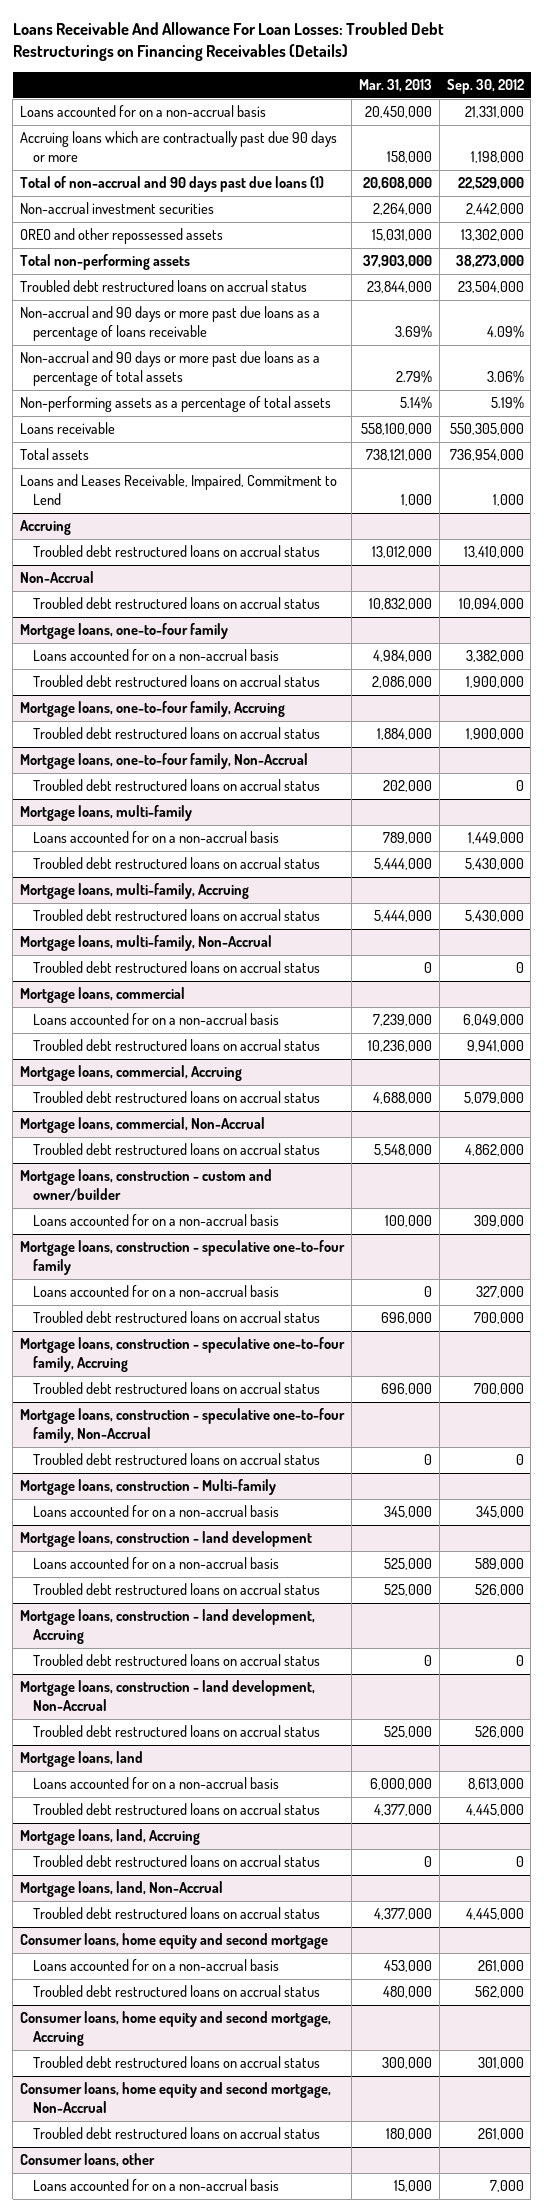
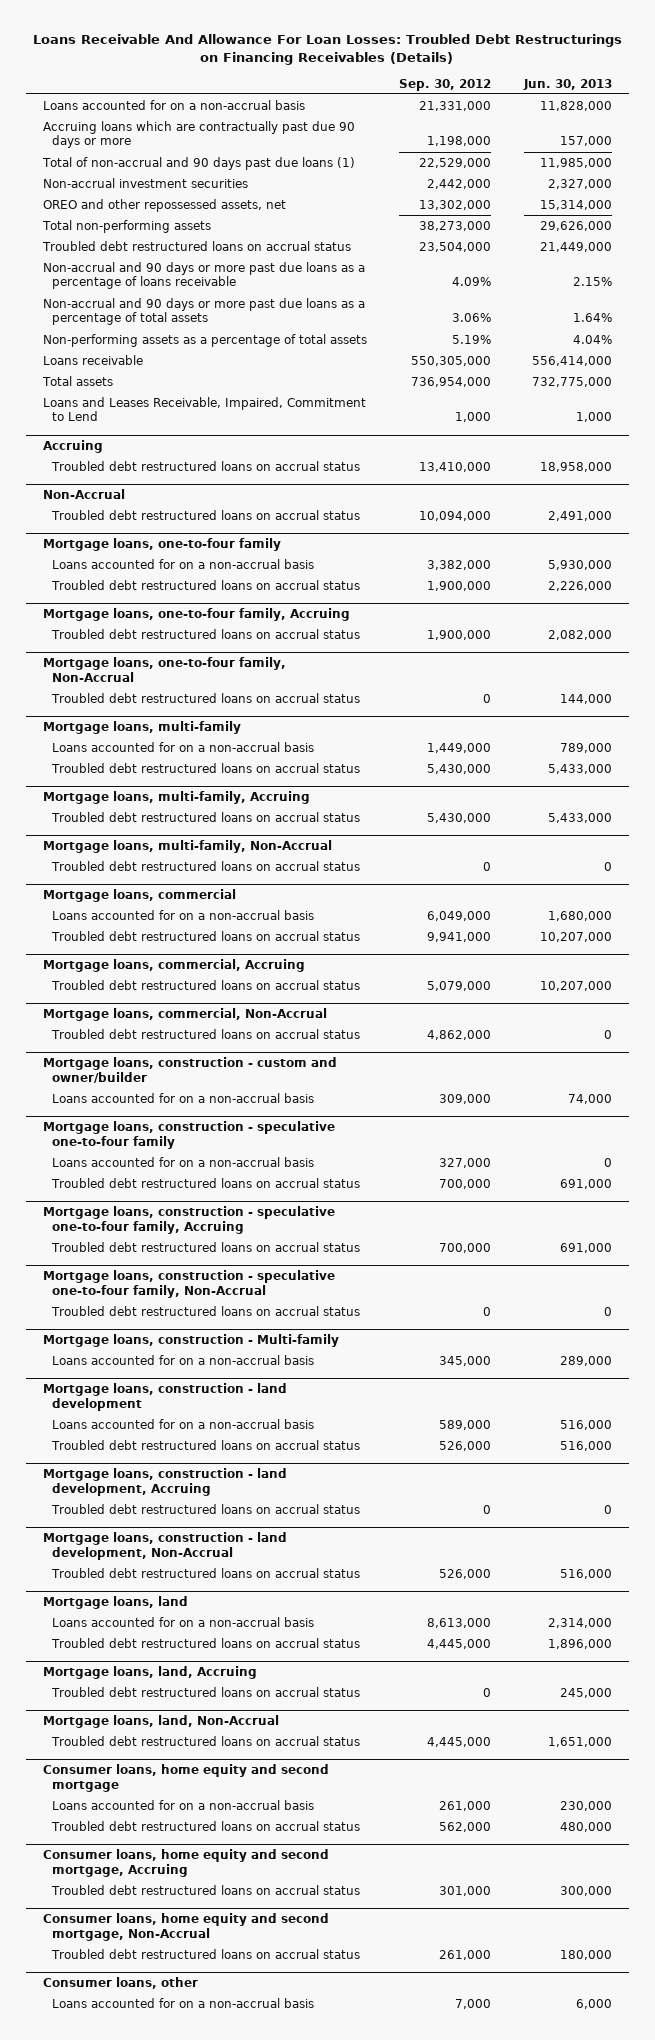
[358,78,432,92] Mar. 31, 2013 -> none
none -> [523,78,613,90] Jun. 30, 2013
[20,228,224,245] OREO and other repossessed assets -> [42,198,286,212] OREO and other repossessed assets, net

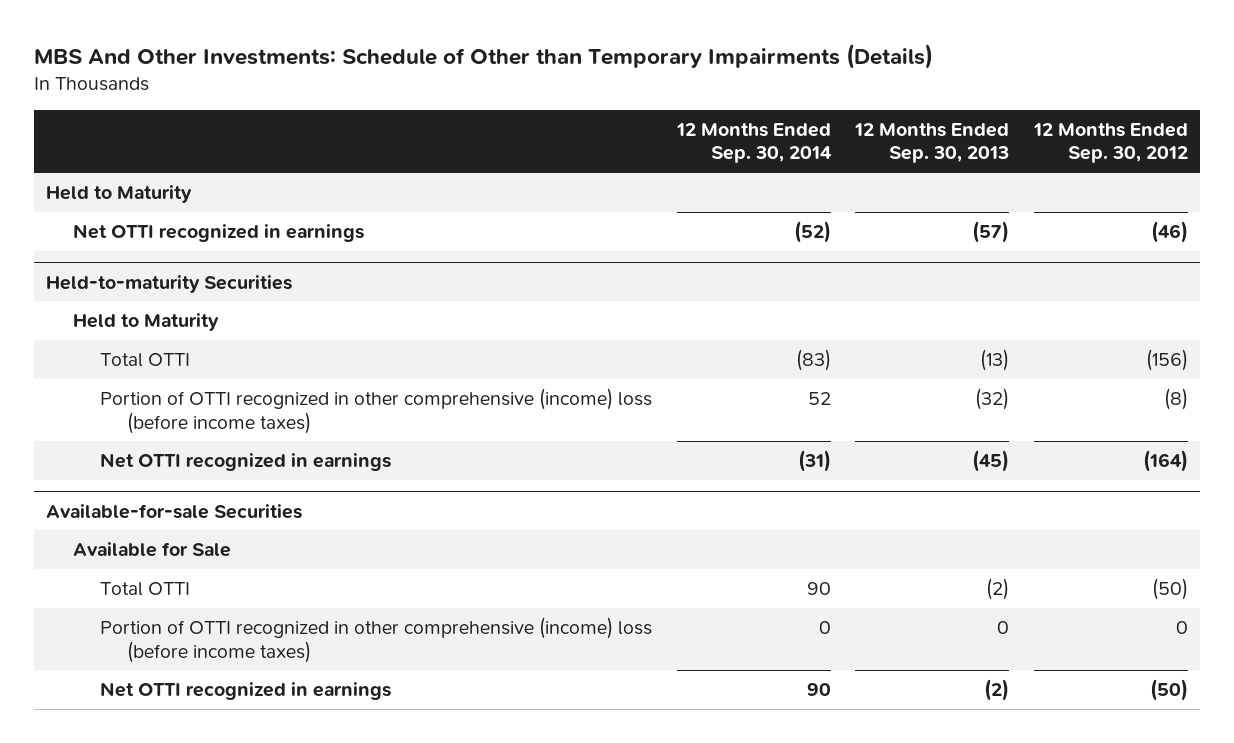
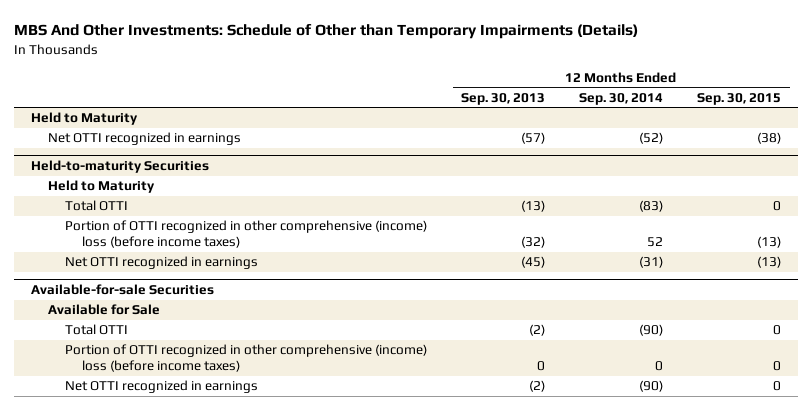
[1033,122,1189,164] 12 Months Ended Sep. 30, 2012 -> none
none -> [697,92,782,105] Sep. 30, 2015
[806,581,831,595] 90 -> [639,324,664,337] (90)
[806,682,831,696] 90 -> [639,380,664,393] (90)

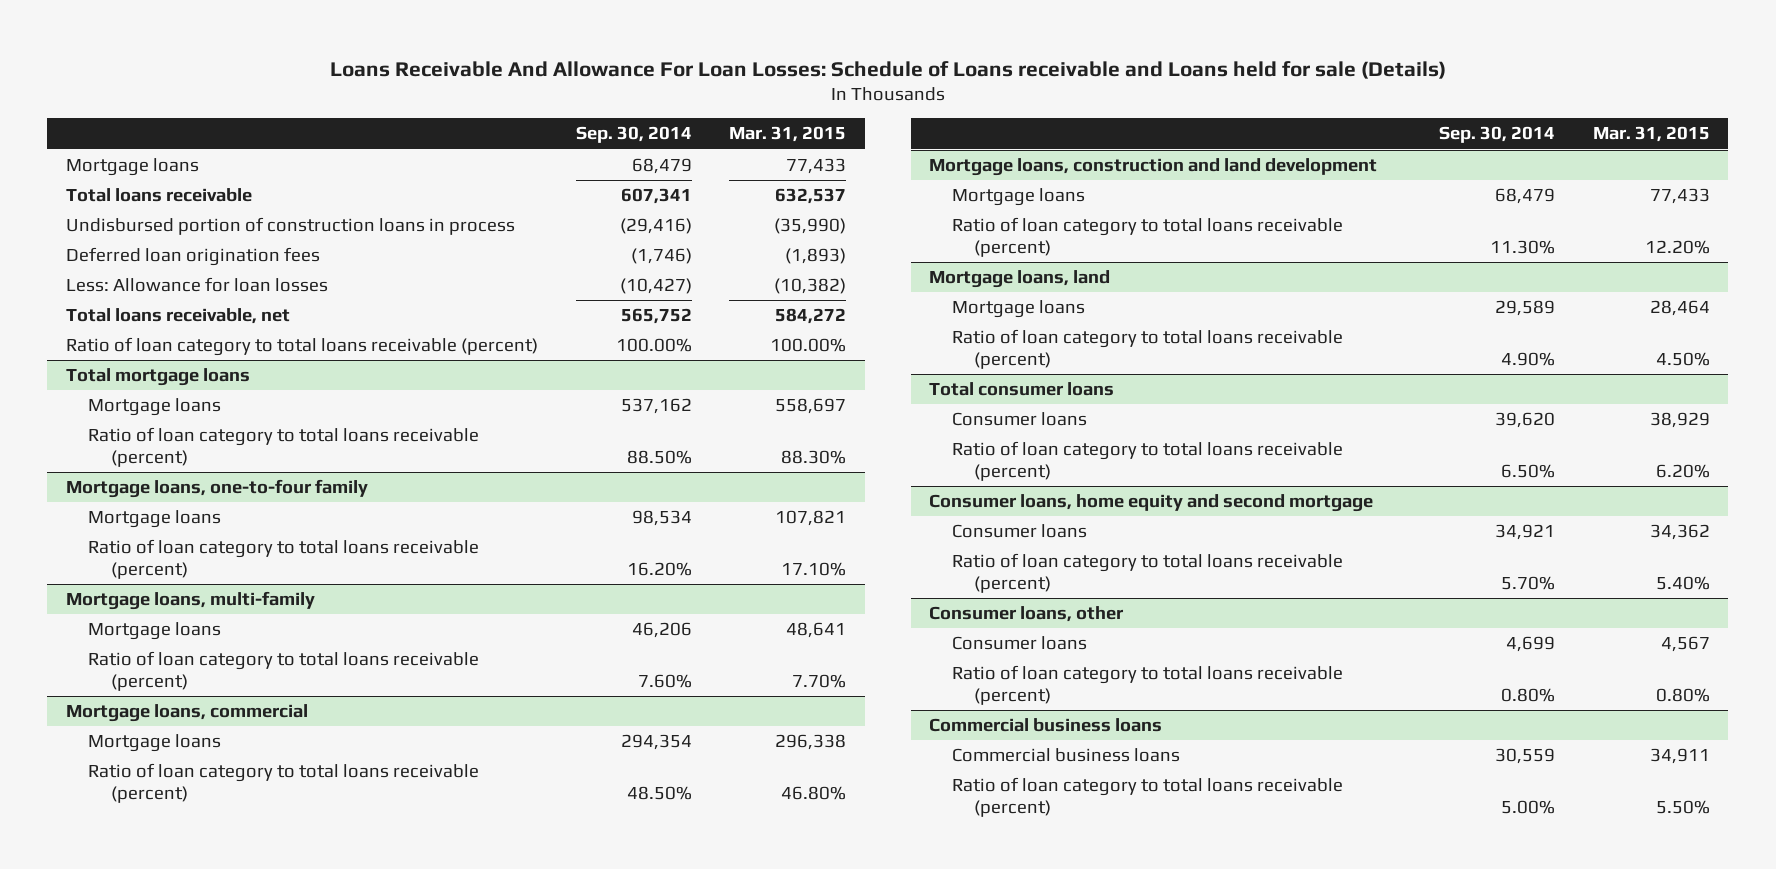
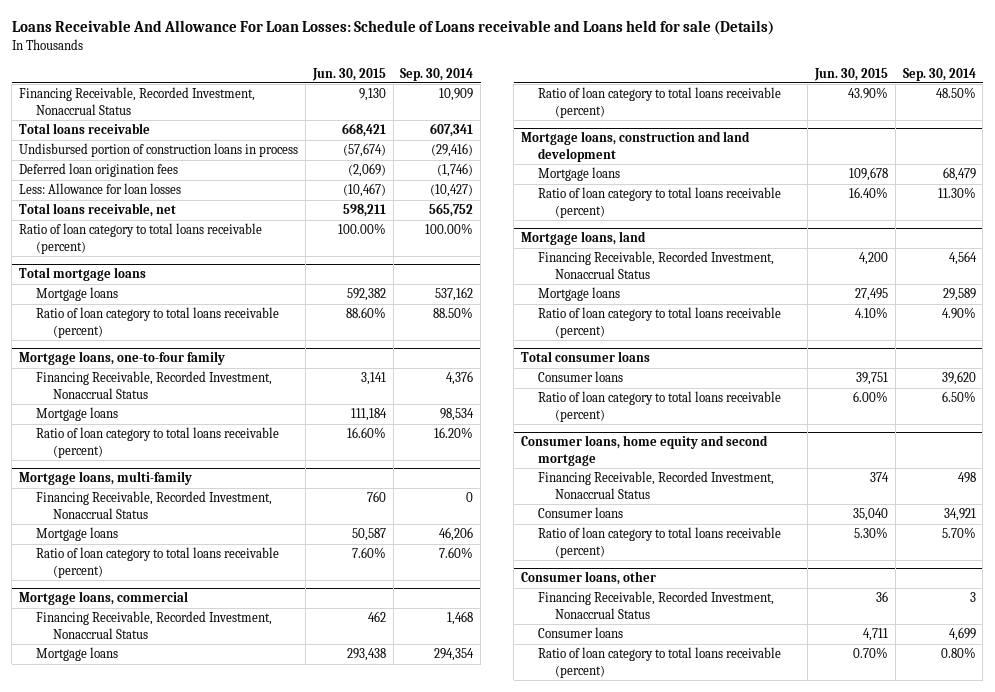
[729,126,847,143] Mar. 31, 2015 -> none
none -> [311,67,386,81] Jun. 30, 2015
[66,158,200,177] Mortgage loans -> none
none -> [18,87,255,115] Financing Receivable, Recorded Investment, Nonaccrual Status
none -> [35,371,272,399] Financing Receivable, Recorded Investment, Nonaccrual Status
none -> [35,491,272,519] Financing Receivable, Recorded Investment, Nonaccrual Status
none -> [35,611,272,639] Financing Receivable, Recorded Investment, Nonaccrual Status
none -> [538,251,775,279] Financing Receivable, Recorded Investment, Nonaccrual Status
none -> [538,471,775,499] Financing Receivable, Recorded Investment, Nonaccrual Status
none -> [538,591,775,619] Financing Receivable, Recorded Investment, Nonaccrual Status
[929,718,1163,733] Commercial business loans -> none
[951,748,1180,763] Commercial business loans -> none
[951,777,1343,818] Ratio of loan category to total loans receivable (percent) -> none

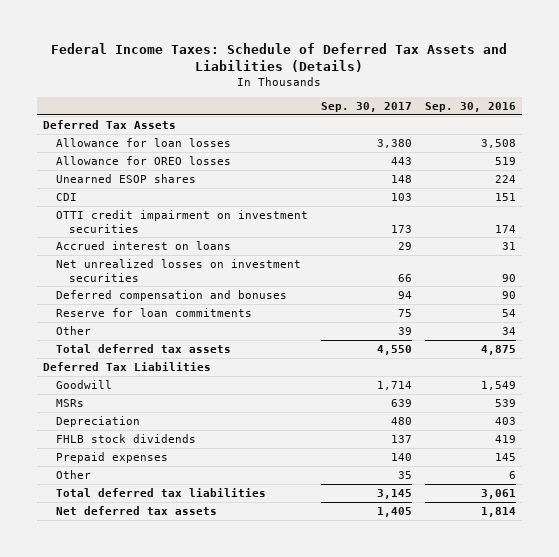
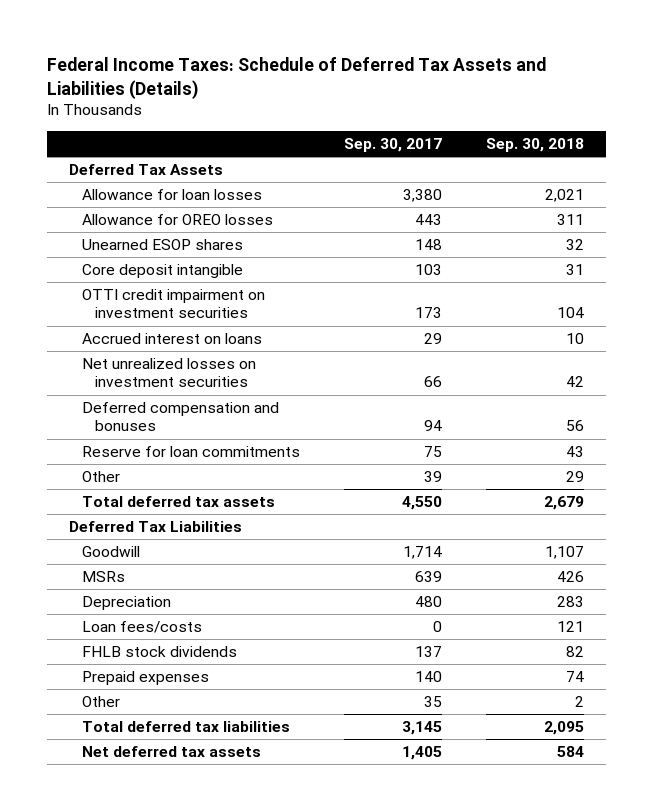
[424,101,516,112] Sep. 30, 2016 -> none
none -> [486,137,585,152] Sep. 30, 2018
[56,192,78,201] CDI -> [81,264,243,279] Core deposit intangible
none -> [81,621,202,634] Loan fees/costs

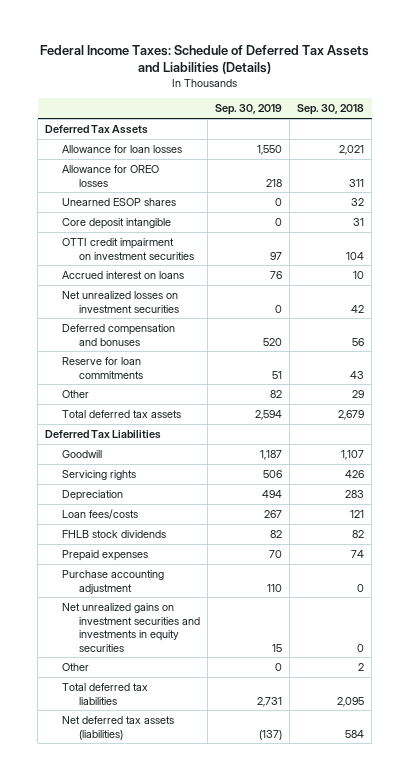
[344,137,443,152] Sep. 30, 2017 -> none
none -> [215,104,283,116] Sep. 30, 2019
[81,571,125,583] MSRs -> [62,469,137,480] Servicing rights
none -> [62,569,165,594] Purchase accounting adjustment
none -> [62,602,201,652] Net unrealized gains on investment securities and investments in equity securities
[81,746,261,758] Net deferred tax assets -> [62,715,175,740] Net deferred tax assets (liabilities)

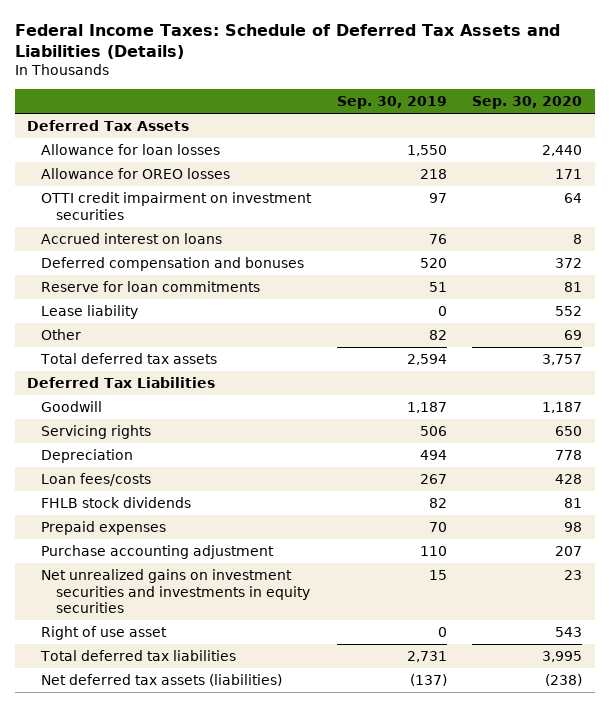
[297,104,365,116] Sep. 30, 2018 -> none
none -> [471,95,582,109] Sep. 30, 2020
[62,197,177,206] Unearned ESOP shares -> none
[62,217,172,229] Core deposit intangible -> none
[62,290,180,313] Net unrealized losses on investment securities -> none
none -> [41,305,139,320] Lease liability
[62,662,90,671] Other -> none
none -> [41,626,168,641] Right of use asset

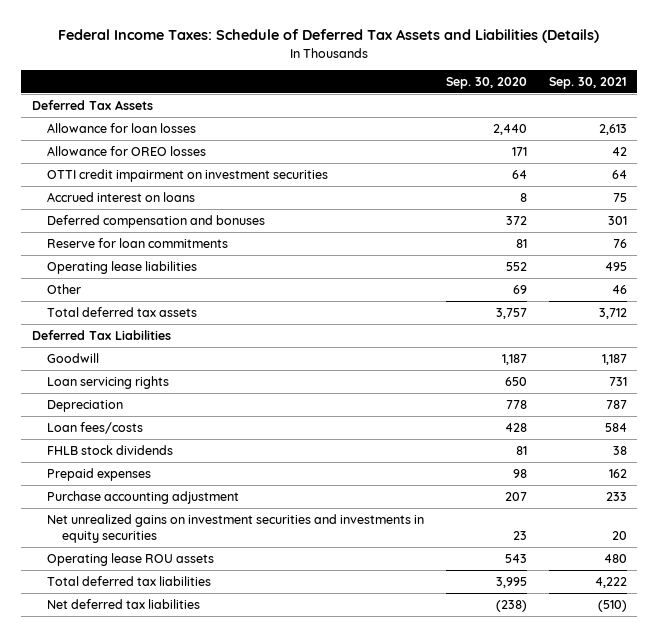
[336,95,447,109] Sep. 30, 2019 -> none
none -> [548,77,627,90] Sep. 30, 2021
[41,305,139,320] Lease liability -> [46,260,197,274] Operating lease liabilities
[41,425,152,440] Servicing rights -> [46,375,169,389] Loan servicing rights
[41,626,168,641] Right of use asset -> [46,552,214,566] Operating lease ROU assets
[41,674,283,687] Net deferred tax assets (liabilities) -> [46,598,200,609] Net deferred tax liabilities

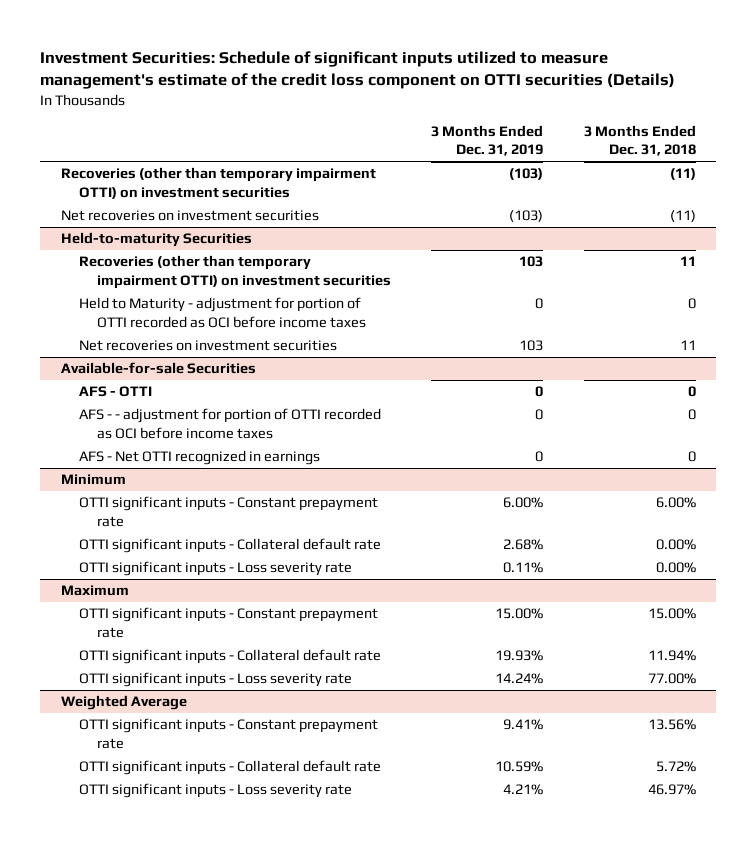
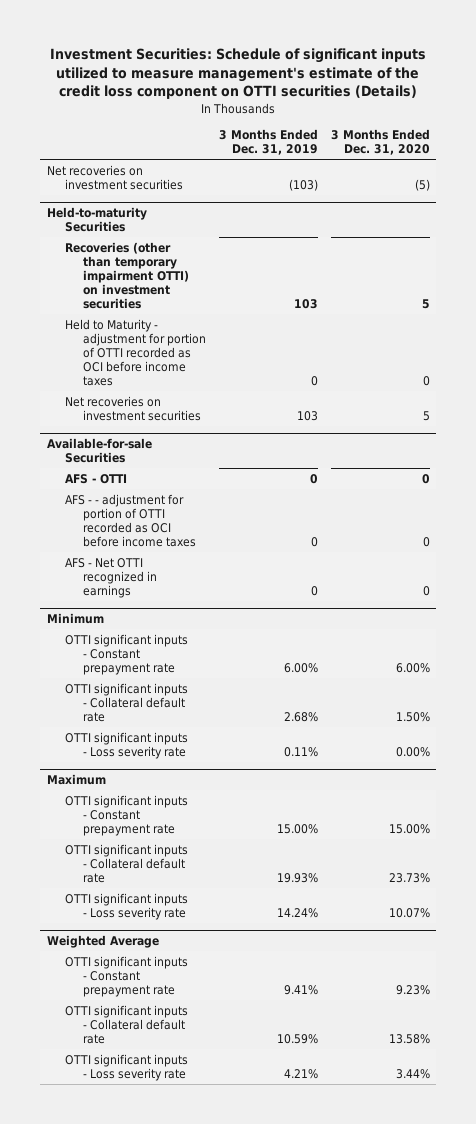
[583,124,696,157] 3 Months Ended Dec. 31, 2018 -> none
none -> [330,129,430,156] 3 Months Ended Dec. 31, 2020
[60,167,376,199] Recoveries (other than temporary impairment OTTI) on investment securities -> none

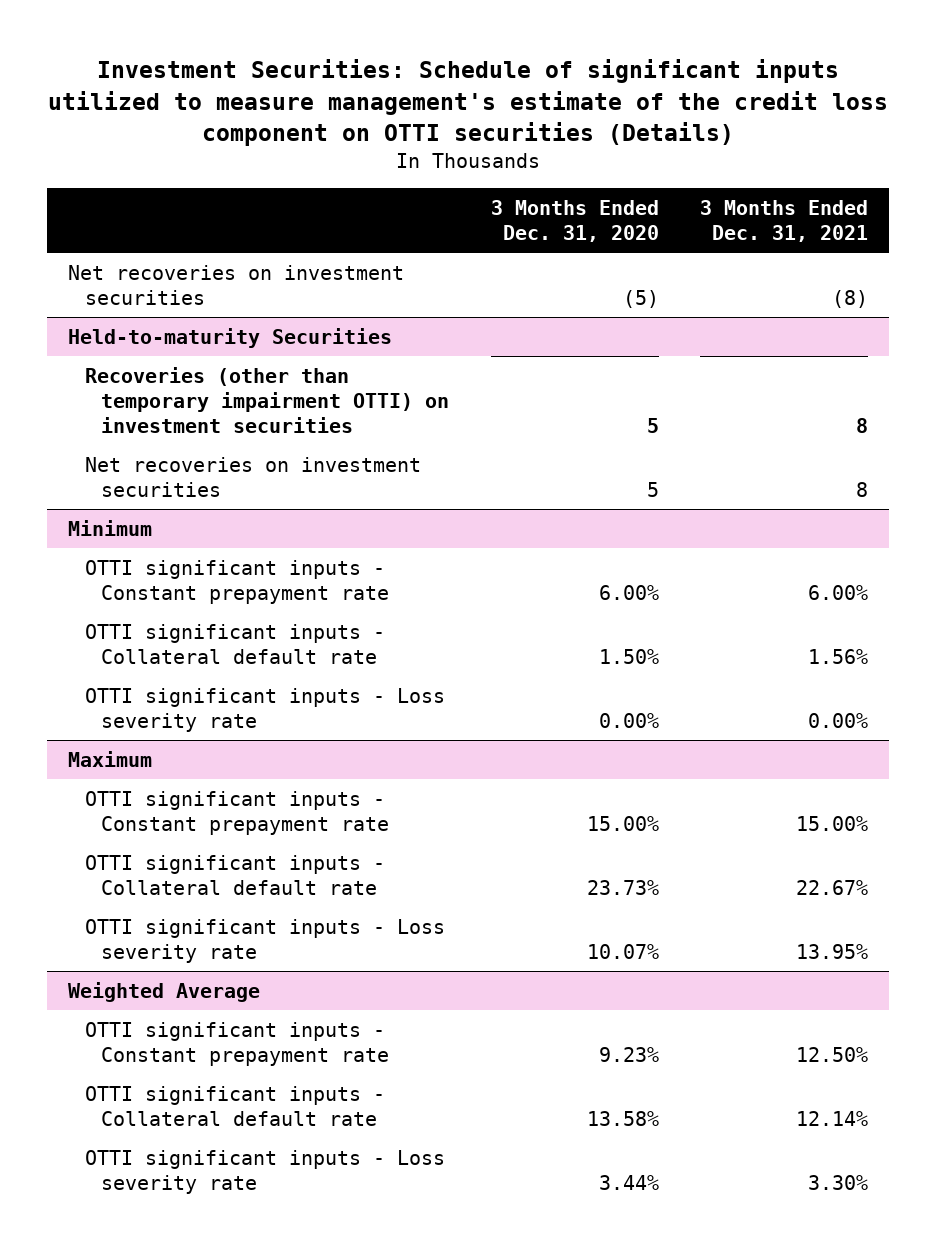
[218,129,318,156] 3 Months Ended Dec. 31, 2019 -> none
none -> [700,200,869,243] 3 Months Ended Dec. 31, 2021
[64,318,207,387] Held to Maturity - adjustment for portion of OTTI recorded as OCI before income taxes -> none
[46,437,152,463] Available-for-sale Securities -> none
[64,473,127,484] AFS - OTTI -> none
[64,493,197,548] AFS - - adjustment for portion of OTTI recorded as OCI before income taxes -> none
[64,557,158,598] AFS - Net OTTI recognized in earnings -> none

